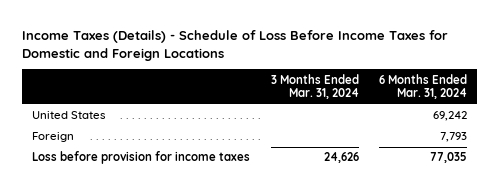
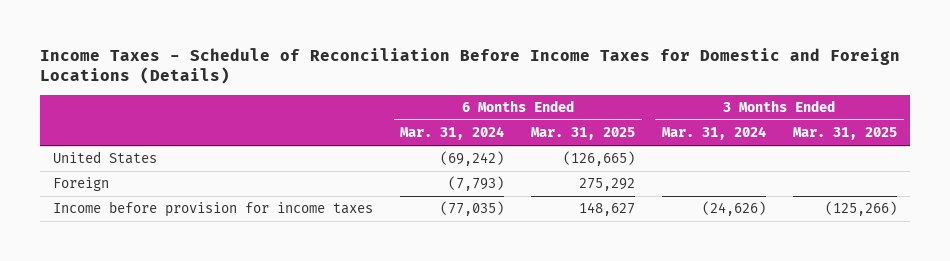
[22,29,449,61] Income Taxes (Details) - Schedule of Loss Before Income Taxes for Domestic and Foreign Locations -> [39,47,900,85] Income Taxes - Schedule of Reconciliation Before Income Taxes for Domestic and Foreign Locations (Details)
none -> [531,127,636,141] Mar. 31, 2025
none -> [792,127,897,141] Mar. 31, 2025
[432,111,467,122] 69,242 -> [440,151,505,167] (69,242)
[439,132,467,143] 7,793 -> [448,176,505,192] (7,793)
[32,151,251,165] Loss before provision for income taxes -> [53,201,374,218] Income before provision for income taxes
[323,152,359,164] 24,626 -> [702,201,767,217] (24,626)
[429,152,467,164] 77,035 -> [440,201,505,217] (77,035)

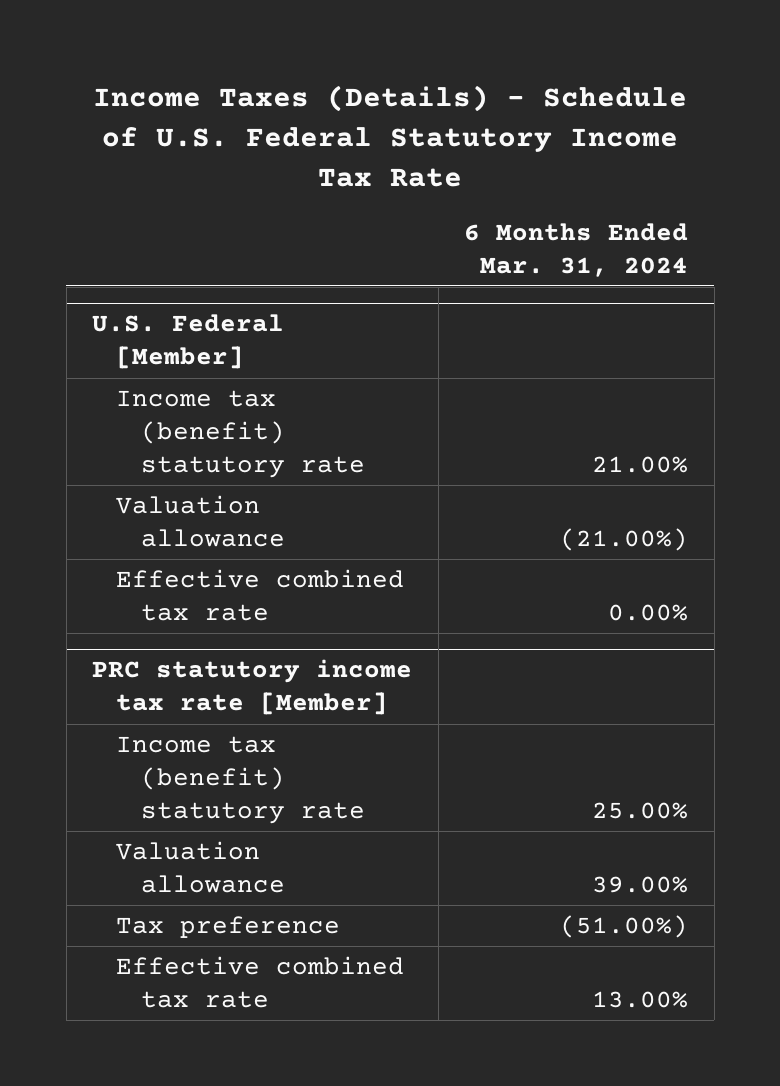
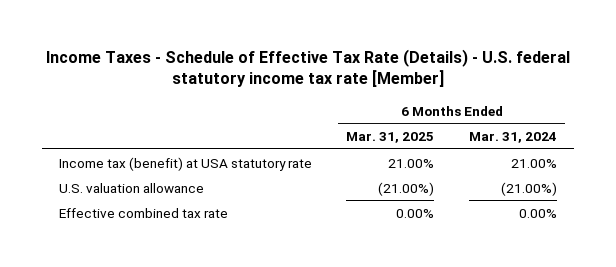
[93,85,688,188] Income Taxes (Details) - Schedule of U.S. Federal Statutory Income Tax Rate -> [45,49,570,88] Income Taxes - Schedule of Effective Tax Rate (Details) - U.S. federal statutory income tax rate [Member]
none -> [346,131,435,143] Mar. 31, 2025
[92,314,285,370] U.S. Federal [Member] -> none
[116,389,365,478] Income tax (benefit) statutory rate -> [59,156,313,171] Income tax (benefit) at USA statutory rate
[116,494,285,547] Valuation allowance -> [59,182,205,193] U.S. valuation allowance
[92,659,413,716] PRC statutory income tax rate [Member] -> none
[116,735,365,824] Income tax (benefit) statutory rate -> none
[116,840,285,893] Valuation allowance -> none
[116,915,341,938] Tax preference -> none
[116,955,405,1008] Effective combined tax rate -> none

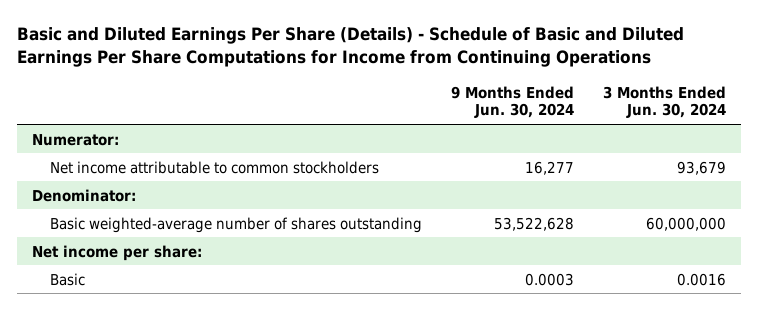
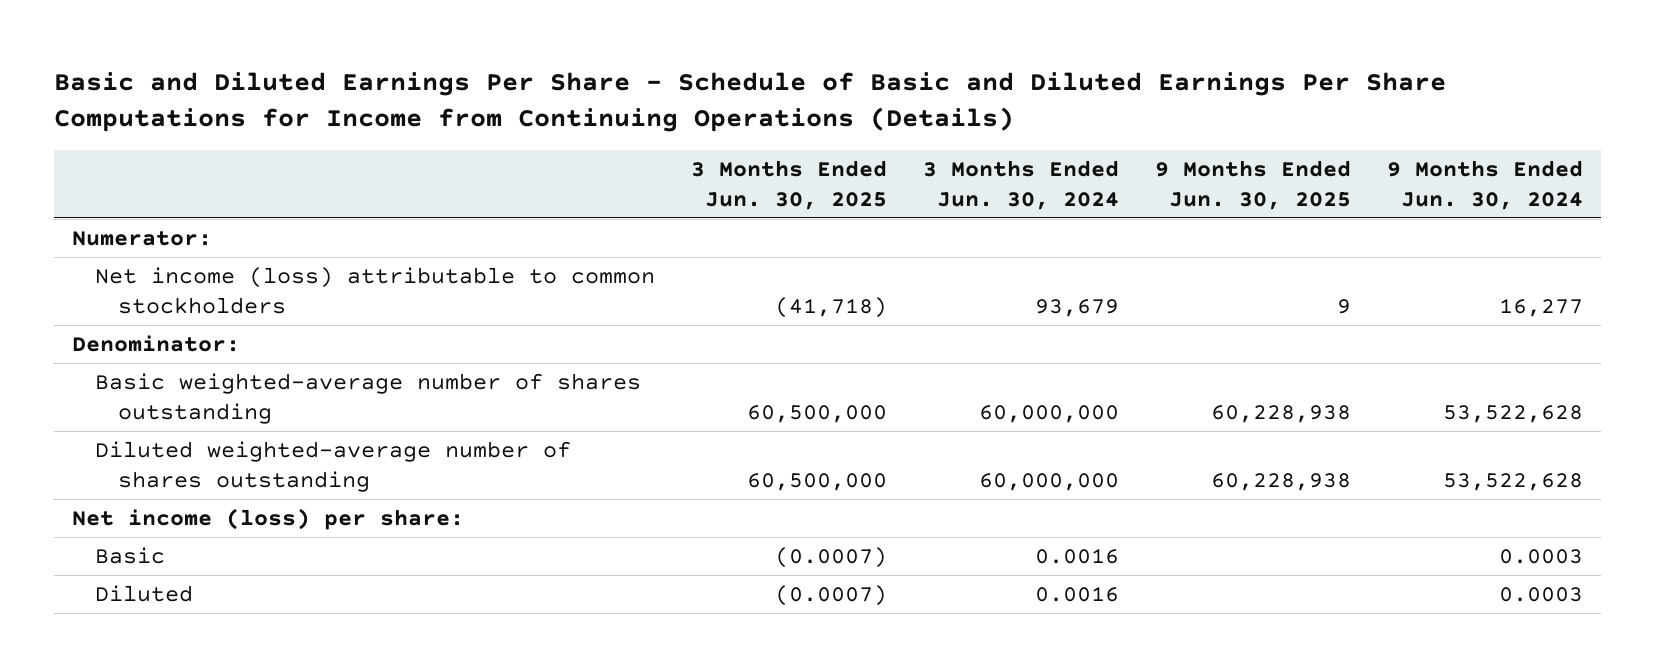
[17,27,685,68] Basic and Diluted Earnings Per Share (Details) - Schedule of Basic and Diluted Earnings Per Share Computations for Income from Continuing Operations -> [54,72,1447,133] Basic and Diluted Earnings Per Share - Schedule of Basic and Diluted Earnings Per Share Computations for Income from Continuing Operations (Details)
none -> [691,159,888,210] 3 Months Ended Jun. 30, 2025
none -> [1155,159,1352,210] 9 Months Ended Jun. 30, 2025
[50,160,380,174] Net income attributable to common stockholders -> [95,266,656,314] Net income (loss) attributable to common stockholders
none -> [95,440,572,492] Diluted weighted-average number of shares outstanding
[31,244,202,261] Net income per share: -> [72,507,465,530] Net income (loss) per share:
none -> [95,584,194,602] Diluted

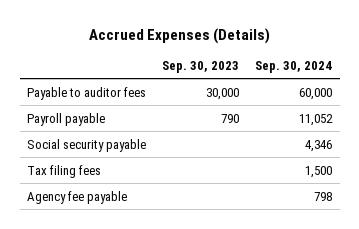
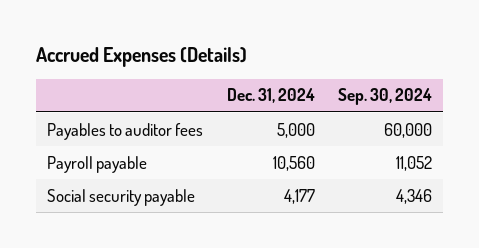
[162,61,240,74] Sep. 30, 2023 -> none
none -> [226,88,315,104] Dec. 31, 2024
[27,86,147,100] Payable to auditor fees -> [47,122,204,140] Payables to auditor fees
[27,164,102,178] Tax filing fees -> none
[27,190,128,204] Agency fee payable -> none

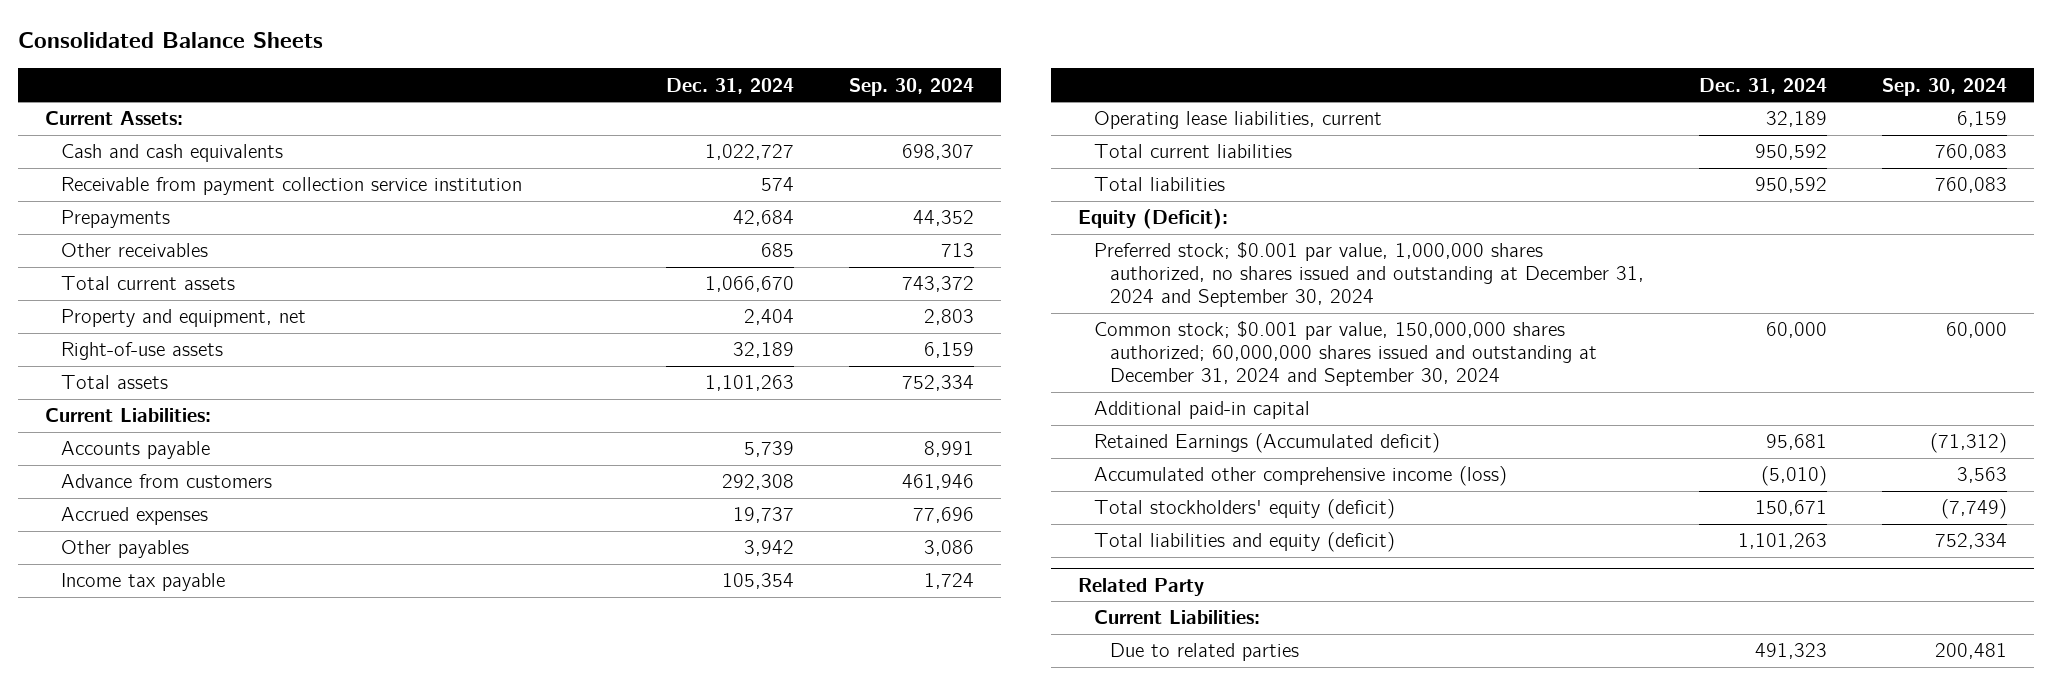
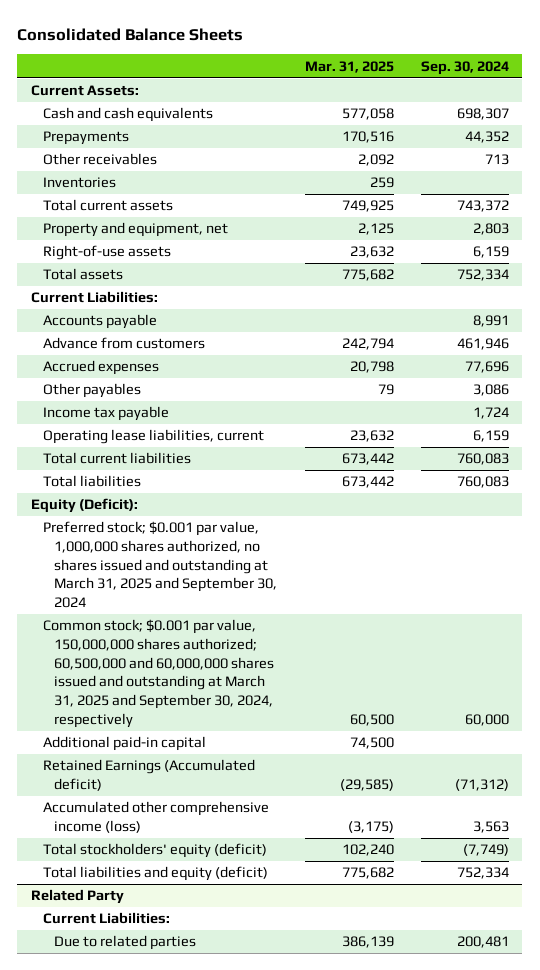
[665,77,794,94] Dec. 31, 2024 -> none
none -> [304,60,394,73] Mar. 31, 2025
[61,177,523,196] Receivable from payment collection service institution -> none
none -> [42,177,116,189] Inventories
[1094,242,1645,308] Preferred stock; $0.001 par value, 1,000,000 shares authorized, no shares issued and outstanding at December 31, 2024 and September 30, 2024 -> [42,521,278,609] Preferred stock; $0.001 par value, 1,000,000 shares authorized, no shares issued and outstanding at March 31, 2025 and September 30, 2024
[1094,321,1598,387] Common stock; $0.001 par value, 150,000,000 shares authorized; 60,000,000 shares issued and outstanding at December 31, 2024 and September 30, 2024 -> [42,619,275,728] Common stock; $0.001 par value, 150,000,000 shares authorized; 60,500,000 and 60,000,000 shares issued and outstanding at March 31, 2025 and September 30, 2024, respectively

